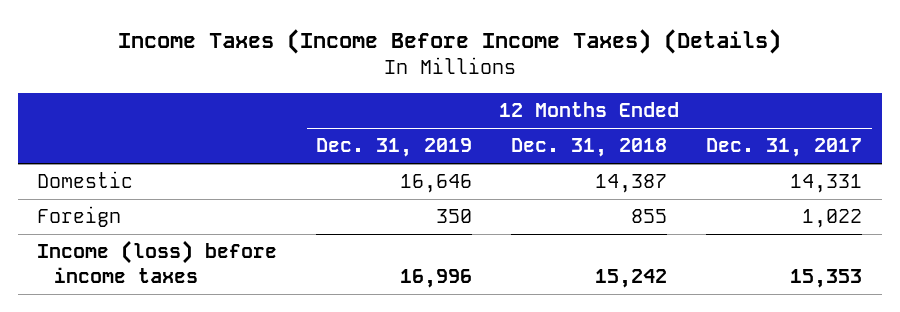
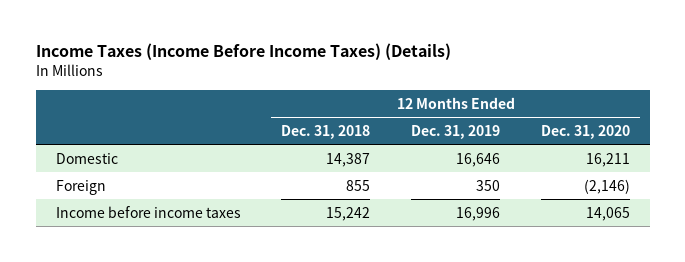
[706,138,863,158] Dec. 31, 2017 -> none
none -> [540,124,630,139] Dec. 31, 2020
[37,240,278,284] Income (loss) before income taxes -> [55,205,241,218] Income before income taxes

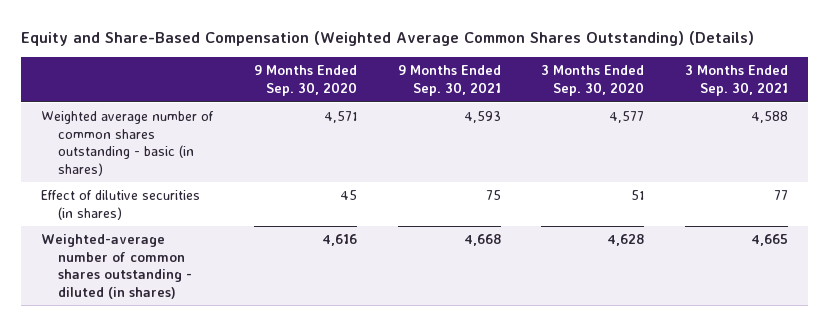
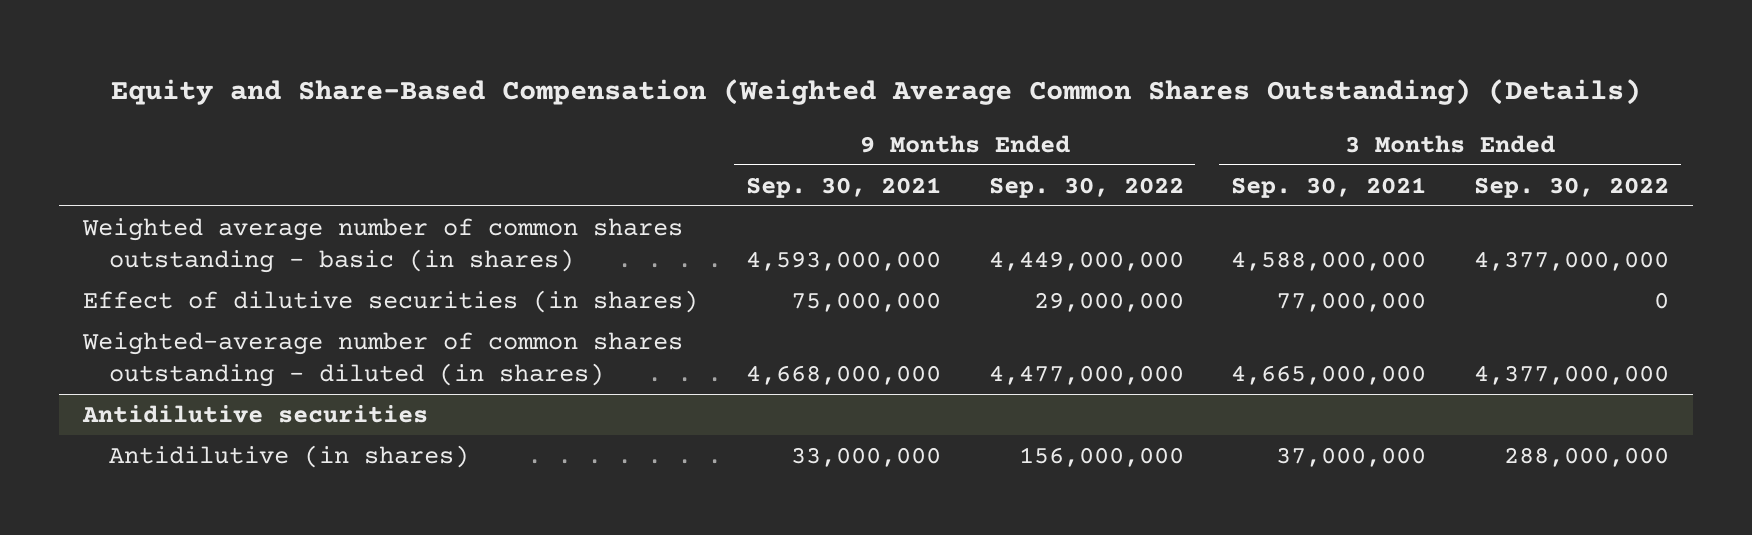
[254,65,358,96] 9 Months Ended Sep. 30, 2020 -> none
[541,65,645,96] 3 Months Ended Sep. 30, 2020 -> none
none -> [988,176,1184,198] Sep. 30, 2022
none -> [1473,176,1669,198] Sep. 30, 2022
[463,111,501,124] 4,593 -> [745,250,941,271] 4,593,000,000
[750,111,788,124] 4,588 -> [1231,250,1427,271] 4,588,000,000
[485,190,501,201] 75 -> [790,291,941,312] 75,000,000
[773,190,788,201] 77 -> [1276,291,1427,312] 77,000,000
[463,234,501,247] 4,668 -> [745,364,941,385] 4,668,000,000
[750,234,788,247] 4,665 -> [1231,364,1427,385] 4,665,000,000
none -> [82,404,429,423] Antidilutive securities
none -> [109,444,470,468] Antidilutive (in shares)

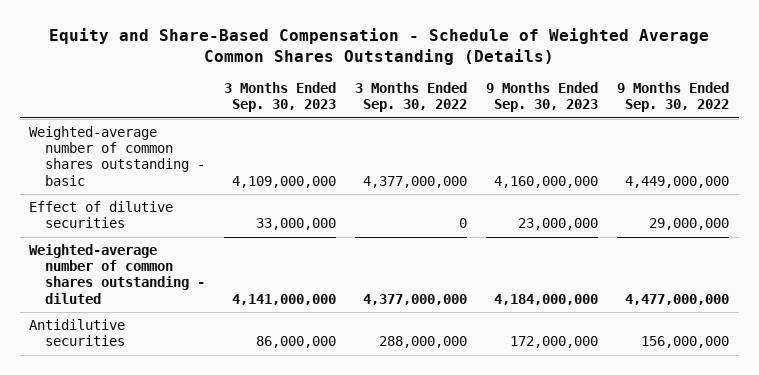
[111,78,1642,105] Equity and Share-Based Compensation (Weighted Average Common Shares Outstanding) (Details) -> [49,27,710,65] Equity and Share-Based Compensation - Schedule of Weighted Average Common Shares Outstanding (Details)
[745,176,941,198] Sep. 30, 2021 -> none
[1231,176,1427,198] Sep. 30, 2021 -> none
none -> [224,82,337,113] 3 Months Ended Sep. 30, 2023
none -> [486,82,599,113] 9 Months Ended Sep. 30, 2023
[82,404,429,423] Antidilutive securities -> none
[82,217,684,273] Weighted average number of common shares outstanding - basic (in shares) -> [29,126,206,186] Weighted-average number of common shares outstanding - basic
[83,289,699,313] Effect of dilutive securities (in shares) -> [29,201,174,229] Effect of dilutive securities
[82,331,684,387] Weighted-average number of common shares outstanding - diluted (in shares) -> [29,244,206,304] Weighted-average number of common shares outstanding - diluted
[109,444,470,468] Antidilutive (in shares) -> [29,319,126,347] Antidilutive securities

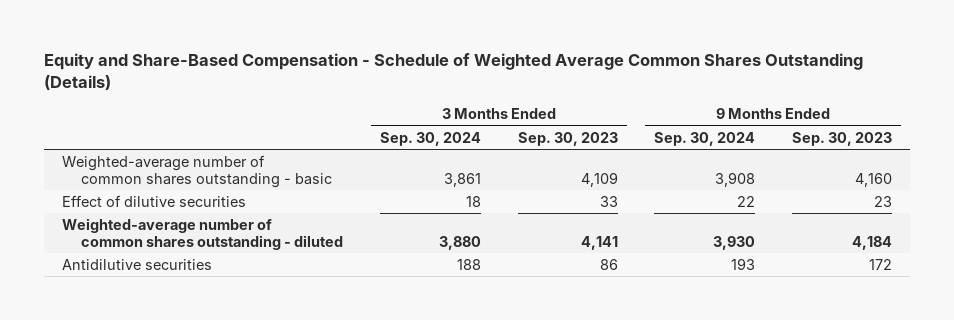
[355,82,468,113] 3 Months Ended Sep. 30, 2022 -> none
[617,82,730,113] 9 Months Ended Sep. 30, 2022 -> none
none -> [379,131,481,146] Sep. 30, 2024
none -> [654,131,756,146] Sep. 30, 2024
[232,175,337,188] 4,109,000,000 -> [580,171,618,187] 4,109
[494,175,599,188] 4,160,000,000 -> [855,172,893,187] 4,160
[256,218,337,231] 33,000,000 -> [599,195,618,207] 33
[518,218,599,231] 23,000,000 -> [874,195,893,207] 23
[232,293,337,305] 4,141,000,000 -> [580,235,618,250] 4,141
[494,293,599,305] 4,184,000,000 -> [852,235,893,250] 4,184
[256,336,337,349] 86,000,000 -> [599,258,618,270] 86
[510,336,599,349] 172,000,000 -> [869,258,893,270] 172

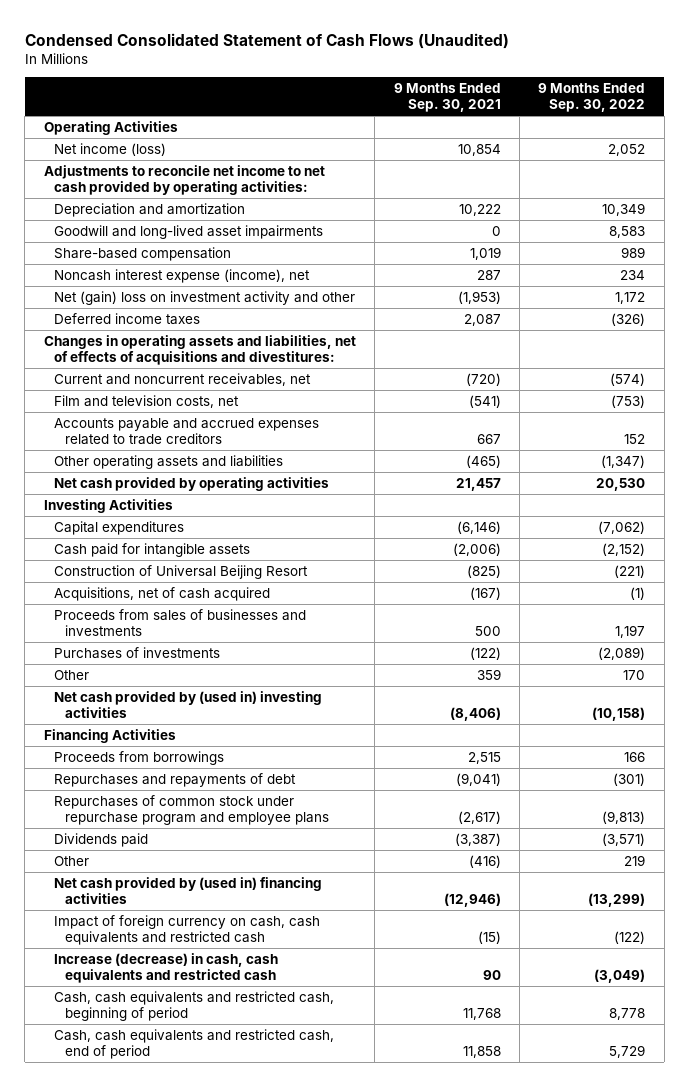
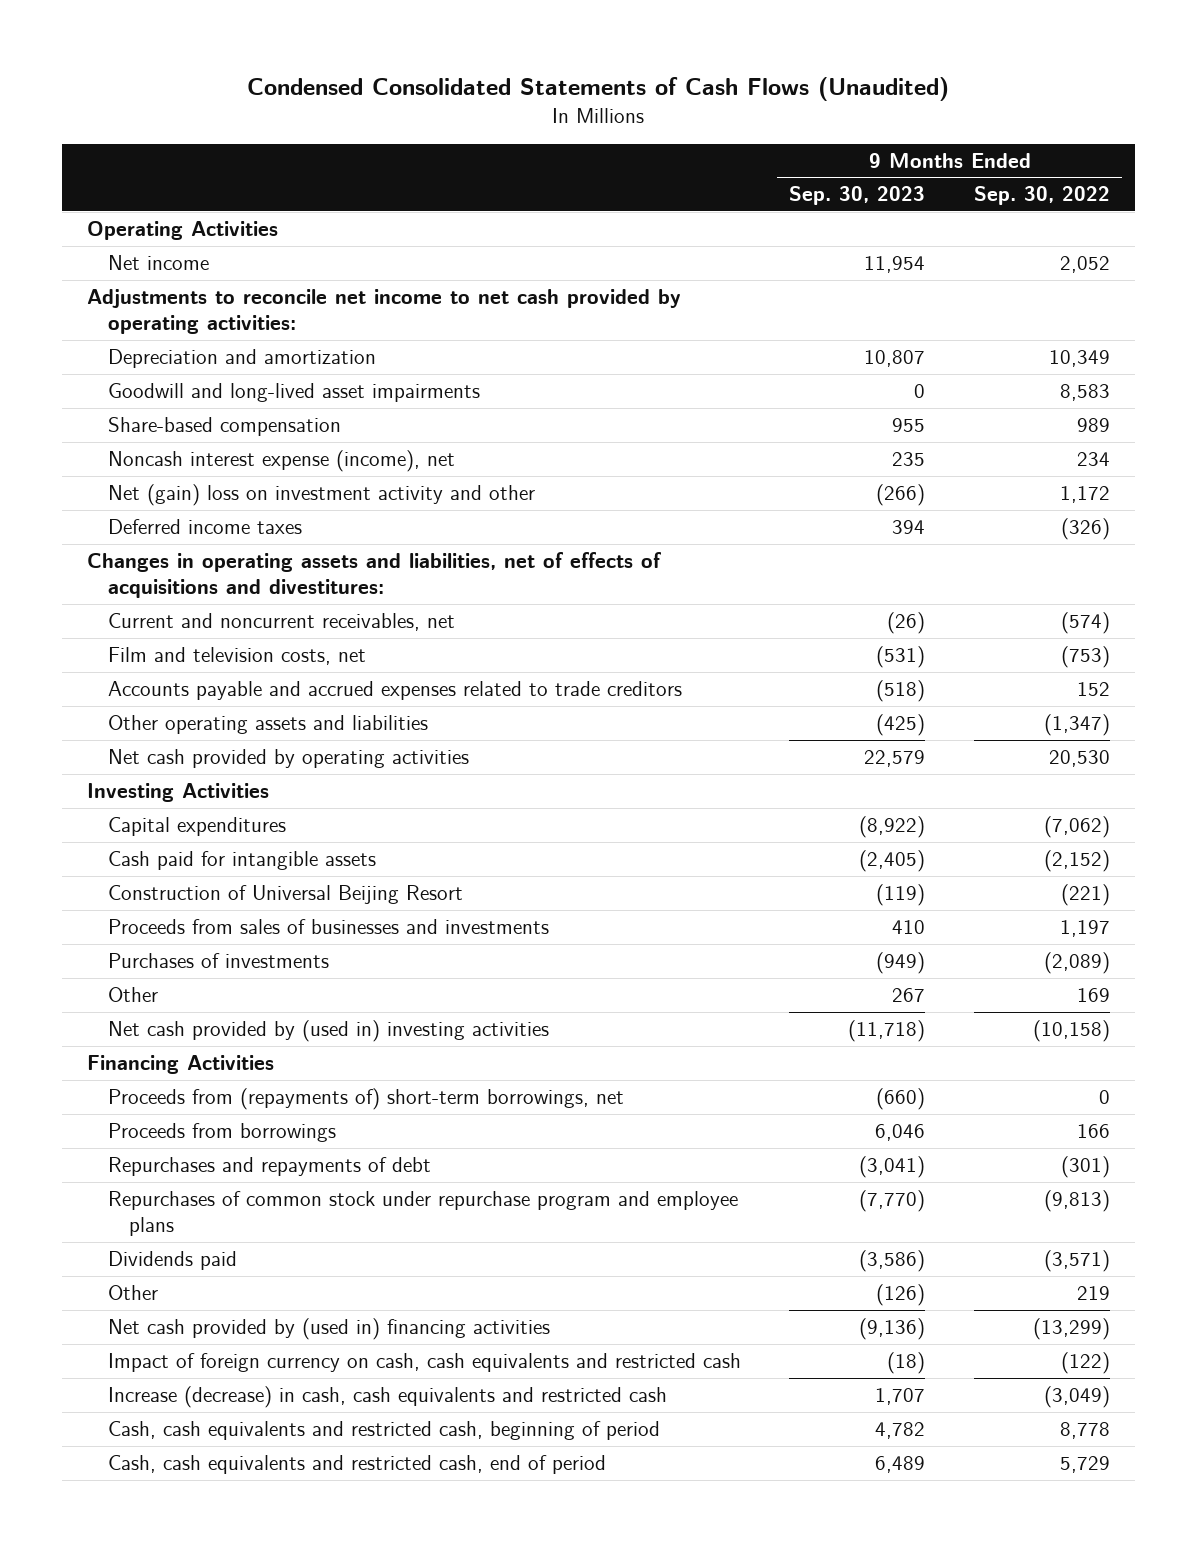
[24,32,509,49] Condensed Consolidated Statement of Cash Flows (Unaudited) -> [247,76,950,101] Condensed Consolidated Statements of Cash Flows (Unaudited)
[393,83,501,112] 9 Months Ended Sep. 30, 2021 -> none
none -> [789,186,926,206] Sep. 30, 2023
[54,142,167,156] Net income (loss) -> [107,255,209,271] Net income
[54,586,271,601] Acquisitions, net of cash acquired -> none
[623,669,646,680] 170 -> [1077,988,1111,1003] 169
none -> [107,1088,624,1111] Proceeds from (repayments of) short-term borrowings, net

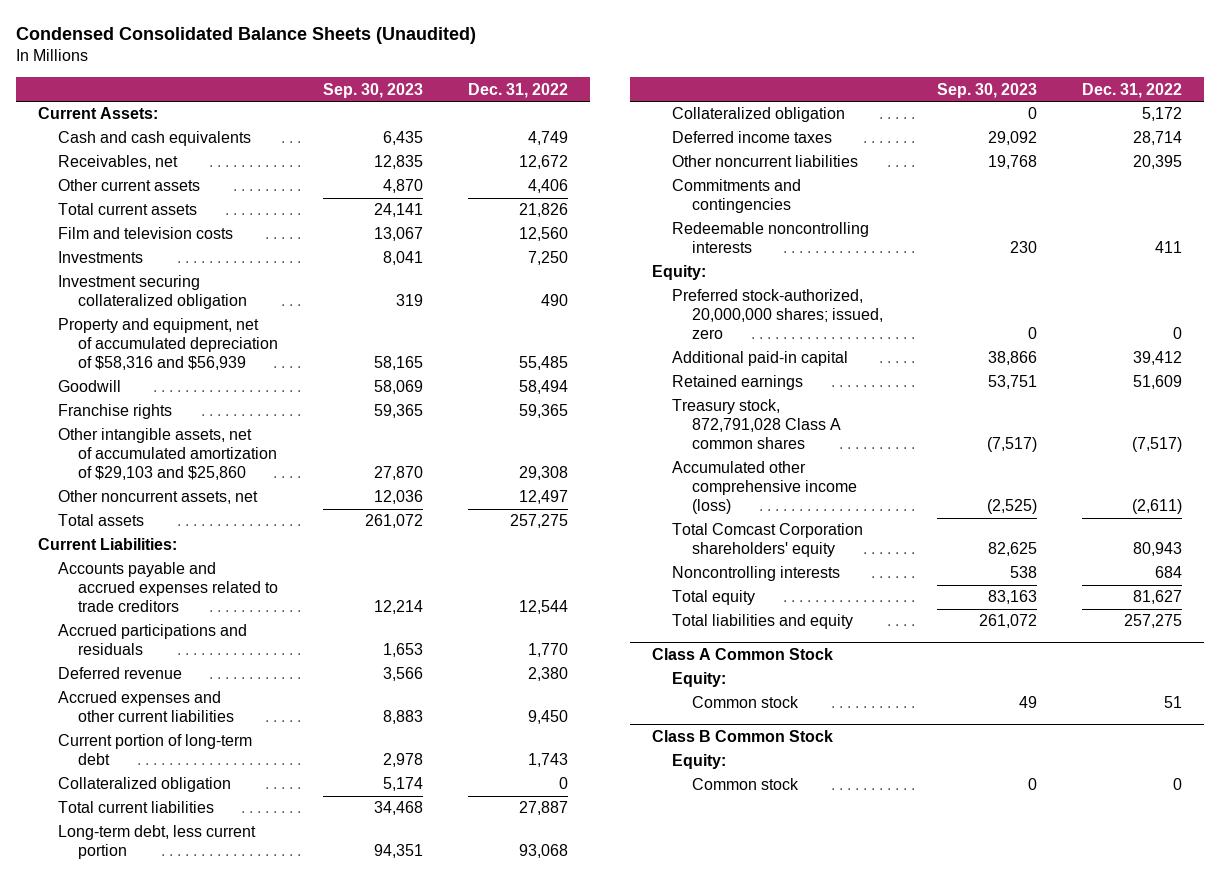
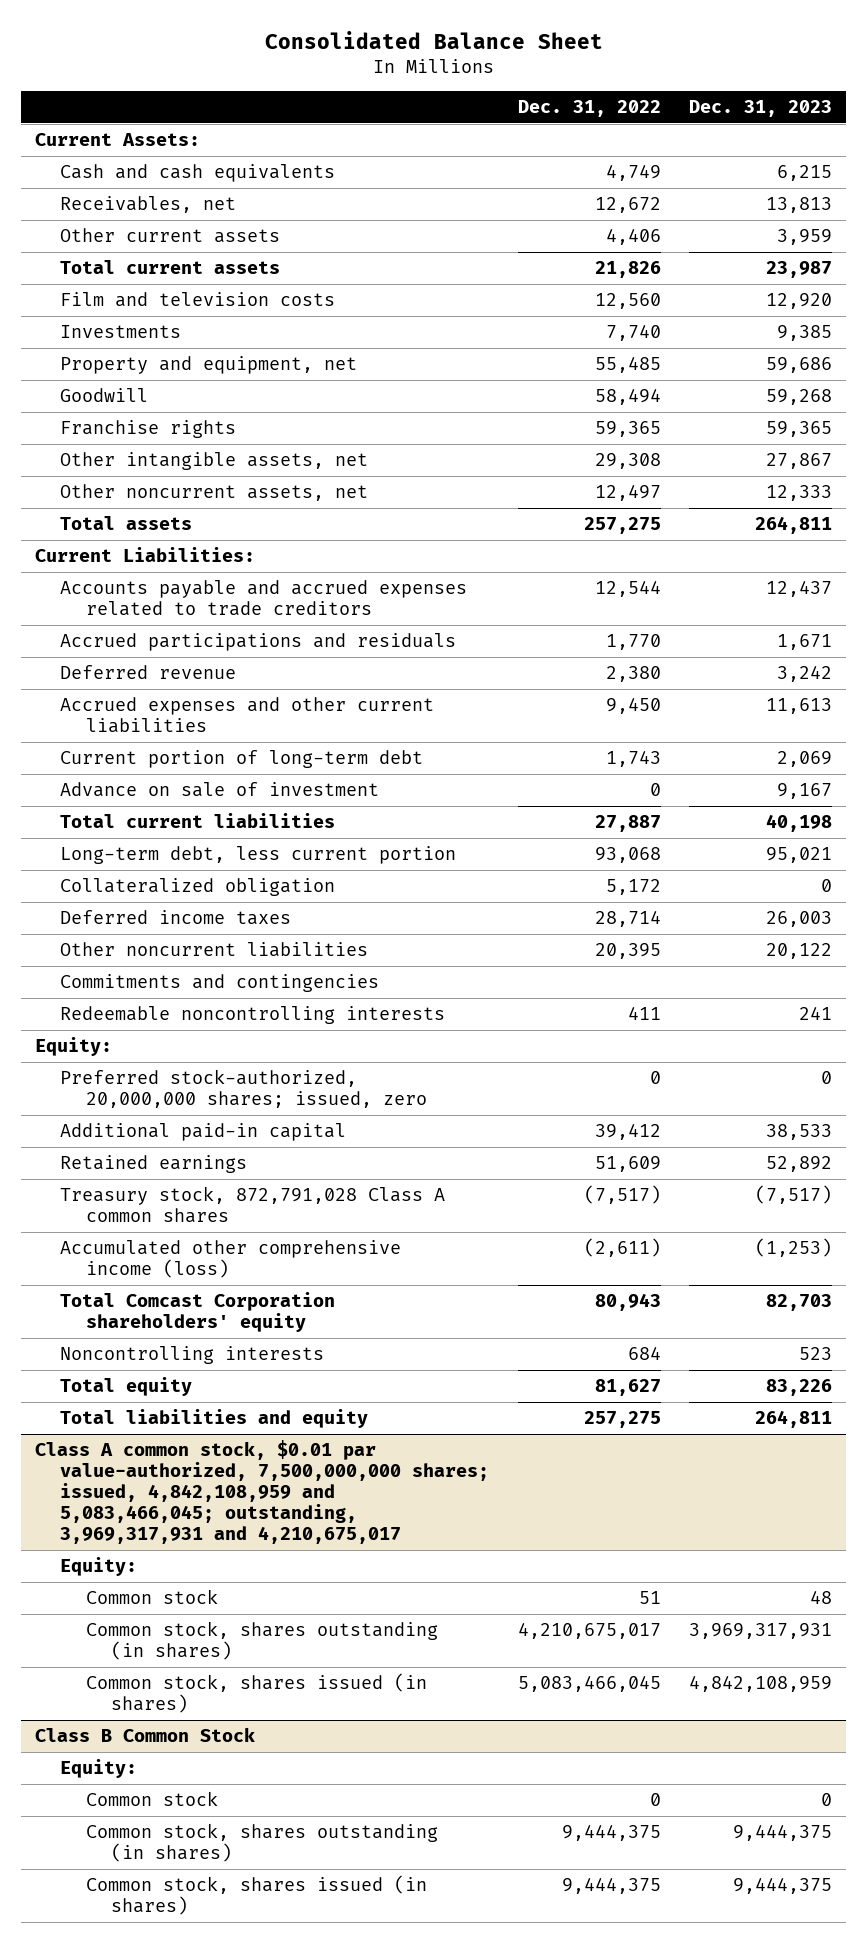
[15,27,476,45] Condensed Consolidated Balance Sheets (Unaudited) -> [264,30,603,49] Consolidated Balance Sheet
[322,82,423,98] Sep. 30, 2023 -> none
none -> [689,100,833,118] Dec. 31, 2023
[58,275,248,310] Investment securing collateralized obligation -> none
[527,251,568,266] 7,250 -> [605,325,661,342] 7,740
[58,318,279,371] Property and equipment, net of accumulated depreciation of $58,316 and $56,939 -> [60,356,358,375] Property and equipment, net
[58,428,278,481] Other intangible assets, net of accumulated amortization of $29,103 and $25,860 -> [60,452,369,471] Other intangible assets, net
[58,777,232,793] Collateralized obligation -> none
none -> [60,782,380,798] Advance on sale of investment
[651,647,833,660] Class A Common Stock -> [35,1440,490,1545] Class A common stock, $0.01 par value-authorized, 7,500,000,000 shares; issued, 4,842,108,959 and 5,083,466,045; outstanding, 3,969,317,931 and 4,210,675,017
none -> [85,1621,438,1661] Common stock, shares outstanding (in shares)
none -> [85,1673,427,1714] Common stock, shares issued (in shares)
none -> [85,1823,438,1863] Common stock, shares outstanding (in shares)
none -> [85,1875,427,1916] Common stock, shares issued (in shares)

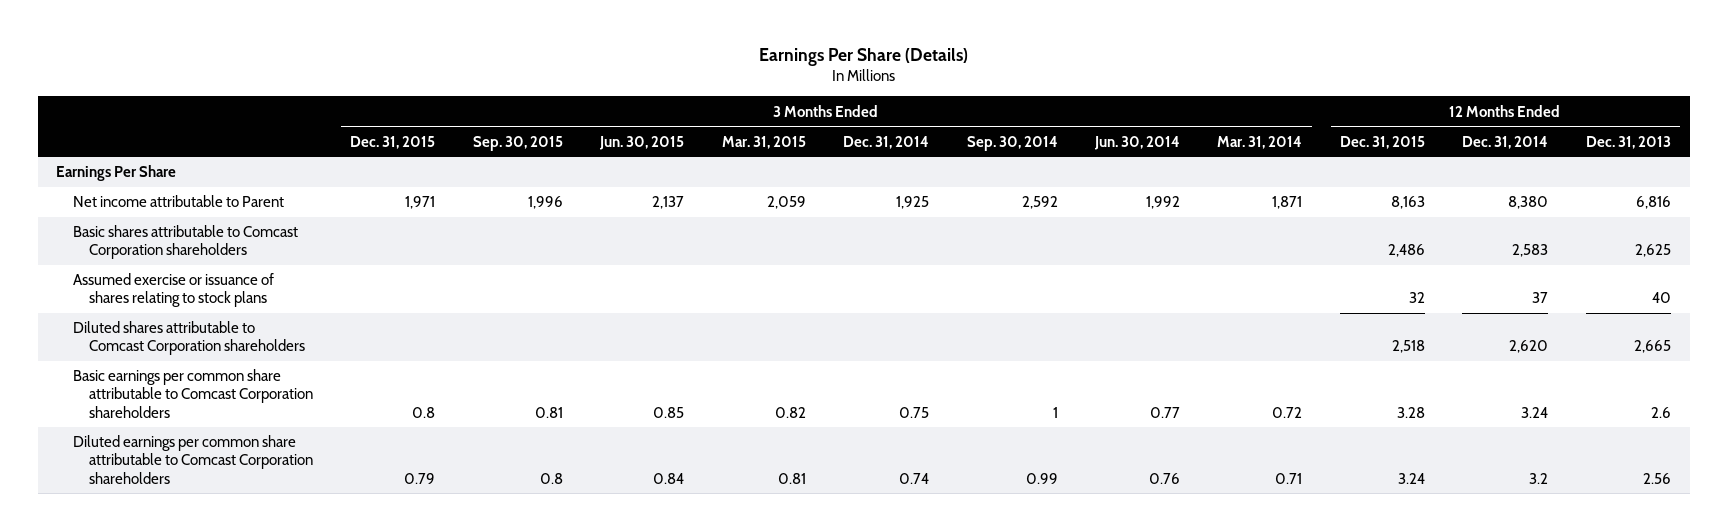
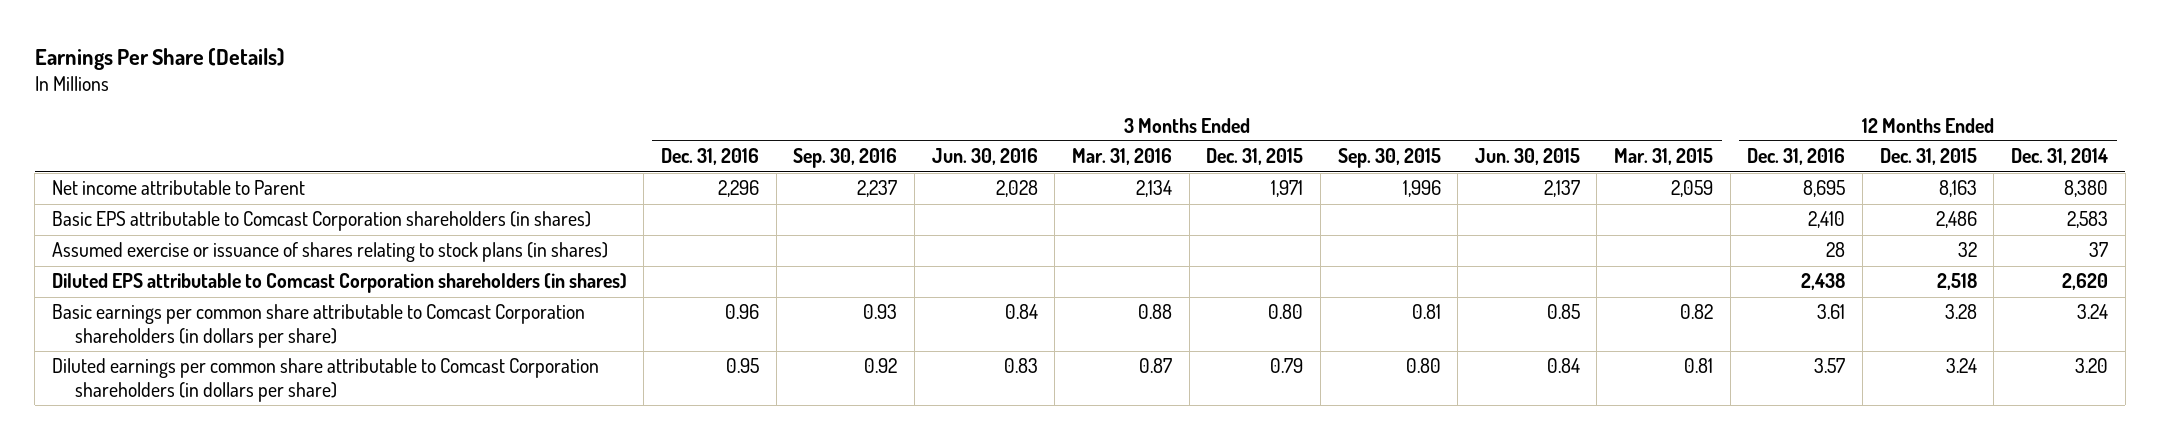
[843,135,930,149] Dec. 31, 2014 -> none
[966,135,1058,151] Sep. 30, 2014 -> none
[1094,135,1181,150] Jun. 30, 2014 -> none
[1217,135,1303,149] Mar. 31, 2014 -> none
[1585,135,1671,149] Dec. 31, 2013 -> none
none -> [661,148,760,166] Dec. 31, 2016
none -> [793,148,898,169] Sep. 30, 2016
none -> [931,148,1038,166] Jun. 30, 2016
none -> [1071,148,1172,166] Mar. 31, 2016
none -> [1747,148,1846,166] Dec. 31, 2016
[56,165,177,182] Earnings Per Share -> none
[72,225,298,260] Basic shares attributable to Comcast Corporation shareholders -> [51,211,591,232] Basic EPS attributable to Comcast Corporation shareholders (in shares)
[72,273,274,308] Assumed exercise or issuance of shares relating to stock plans -> [51,242,608,263] Assumed exercise or issuance of shares relating to stock plans (in shares)
[72,321,305,356] Diluted shares attributable to Comcast Corporation shareholders -> [51,273,627,294] Diluted EPS attributable to Comcast Corporation shareholders (in shares)
[72,369,313,418] Basic earnings per common share attributable to Comcast Corporation shareholders -> [51,304,585,348] Basic earnings per common share attributable to Comcast Corporation shareholders (in dollars per share)
[412,406,436,418] 0.8 -> [1268,304,1304,320] 0.80
[72,435,313,484] Diluted earnings per common share attributable to Comcast Corporation shareholders -> [51,358,599,402] Diluted earnings per common share attributable to Comcast Corporation shareholders (in dollars per share)
[539,472,563,484] 0.8 -> [1405,358,1441,374] 0.80
[1529,472,1549,484] 3.2 -> [2074,358,2108,374] 3.20

